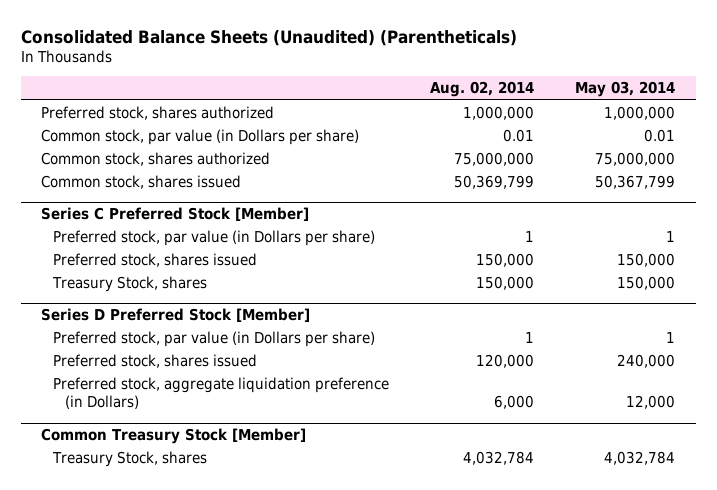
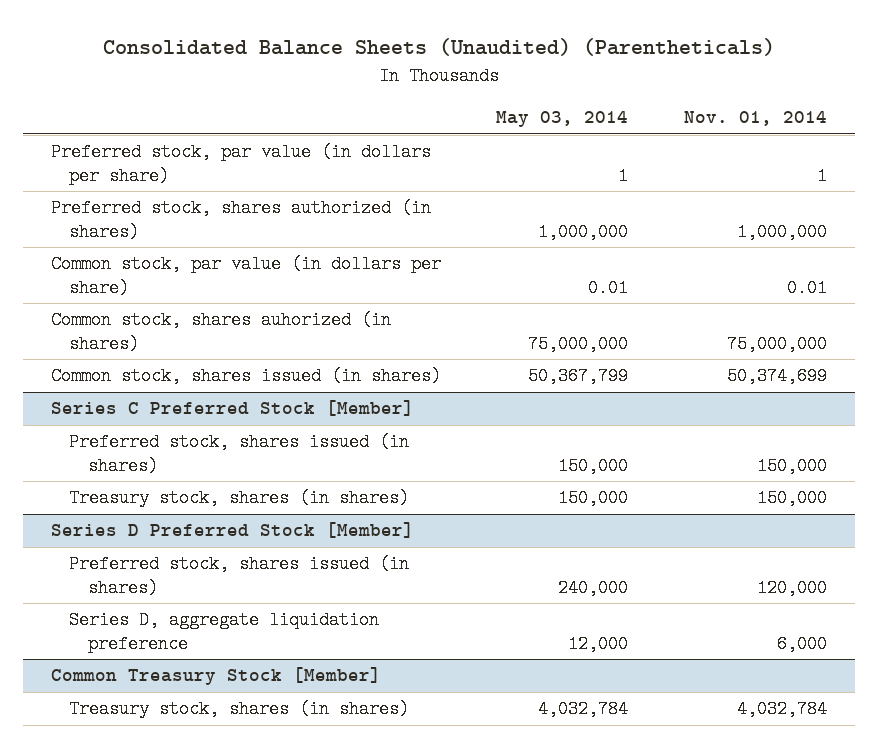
[430,81,535,98] Aug. 02, 2014 -> none
none -> [683,111,827,127] Nov. 01, 2014
none -> [50,143,431,185] Preferred stock, par value (in dollars per share)
[41,105,275,120] Preferred stock, shares authorized -> [50,199,431,241] Preferred stock, shares authorized (in shares)
[41,128,360,145] Common stock, par value (in Dollars per share) -> [50,255,441,297] Common stock, par value (in dollars per share)
[41,151,271,166] Common stock, shares authorized -> [50,311,391,353] Common stock, shares auhorized (in shares)
[41,174,242,189] Common stock, shares issued -> [50,367,441,386] Common stock, shares issued (in shares)
[53,229,376,246] Preferred stock, par value (in Dollars per share) -> none
[53,252,258,267] Preferred stock, shares issued -> [69,433,410,475] Preferred stock, shares issued (in shares)
[52,275,208,292] Treasury Stock, shares -> [69,489,410,508] Treasury stock, shares (in shares)
[53,330,376,347] Preferred stock, par value (in Dollars per share) -> none
[53,353,258,368] Preferred stock, shares issued -> [69,555,410,597] Preferred stock, shares issued (in shares)
[53,376,390,410] Preferred stock, aggregate liquidation preference (in Dollars) -> [69,611,380,653] Series D, aggregate liquidation preference
[52,450,208,467] Treasury Stock, shares -> [69,700,410,719] Treasury stock, shares (in shares)

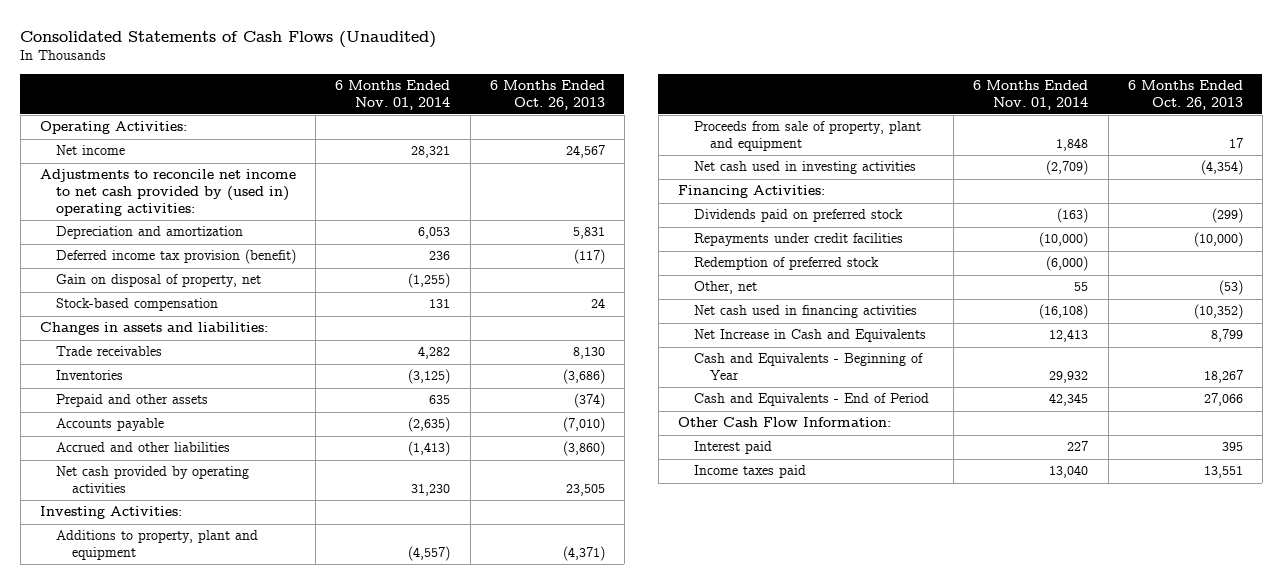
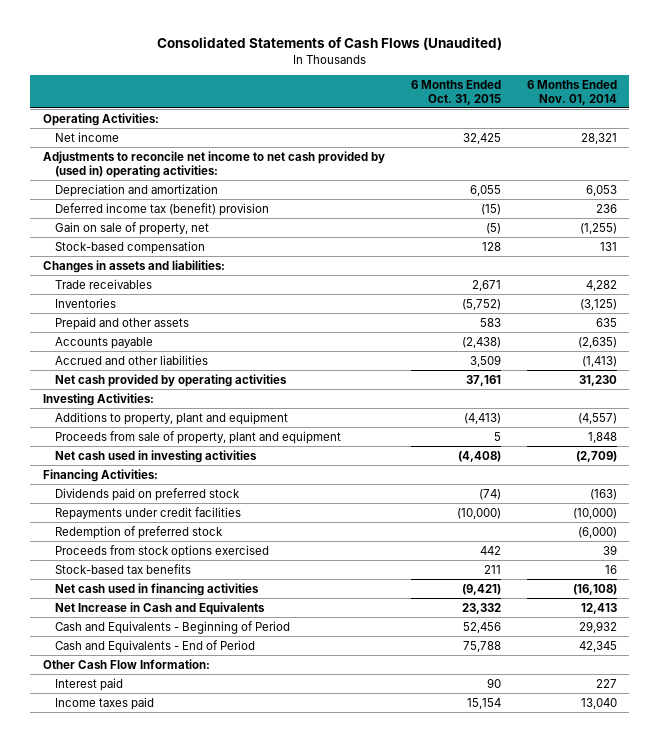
[489,80,605,110] 6 Months Ended Oct. 26, 2013 -> none
none -> [410,79,501,105] 6 Months Ended Oct. 31, 2015
[56,249,297,265] Deferred income tax provision (benefit) -> [55,202,270,216] Deferred income tax (benefit) provision
[56,274,262,288] Gain on disposal of property, net -> [55,221,210,235] Gain on sale of property, net
[694,281,758,295] Other, net -> none
none -> [55,544,270,558] Proceeds from stock options exercised
none -> [55,563,192,574] Stock-based tax benefits
[694,353,924,381] Cash and Equivalents - Beginning of Year -> [55,620,291,634] Cash and Equivalents - Beginning of Period

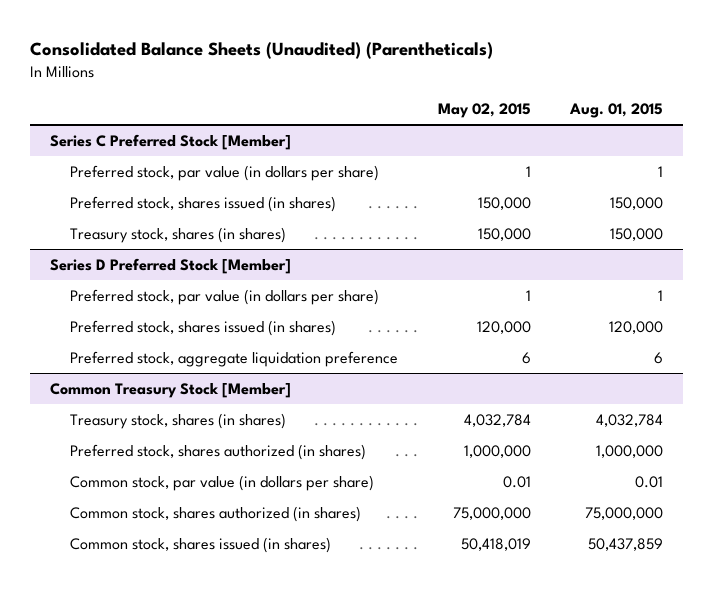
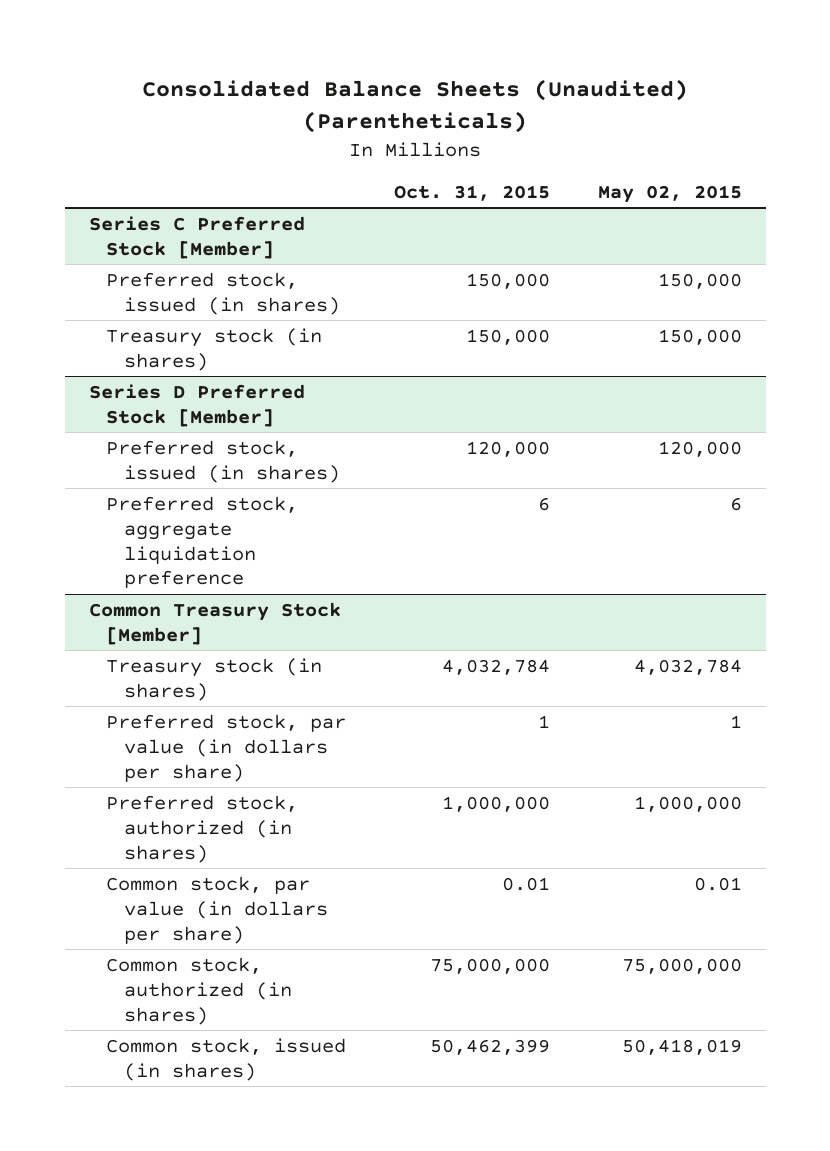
[569,102,664,118] Aug. 01, 2015 -> none
none -> [393,184,550,201] Oct. 31, 2015
[70,164,380,181] Preferred stock, par value (in dollars per share) -> none
[70,195,337,212] Preferred stock, shares issued (in shares) -> [106,271,340,315] Preferred stock, issued (in shares)
[70,226,287,243] Treasury stock, shares (in shares) -> [106,327,323,371] Treasury stock (in shares)
[70,288,380,305] Preferred stock, par value (in dollars per share) -> none
[70,319,337,336] Preferred stock, shares issued (in shares) -> [106,439,340,483] Preferred stock, issued (in shares)
[70,412,287,429] Treasury stock, shares (in shares) -> [106,657,323,701] Treasury stock (in shares)
none -> [106,713,347,782] Preferred stock, par value (in dollars per share)
[70,443,367,460] Preferred stock, shares authorized (in shares) -> [106,794,299,863] Preferred stock, authorized (in shares)
[70,505,362,522] Common stock, shares authorized (in shares) -> [106,956,292,1025] Common stock, authorized (in shares)
[70,536,332,553] Common stock, shares issued (in shares) -> [106,1037,347,1081] Common stock, issued (in shares)

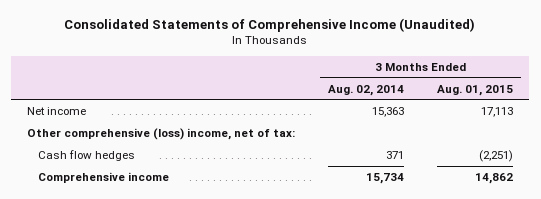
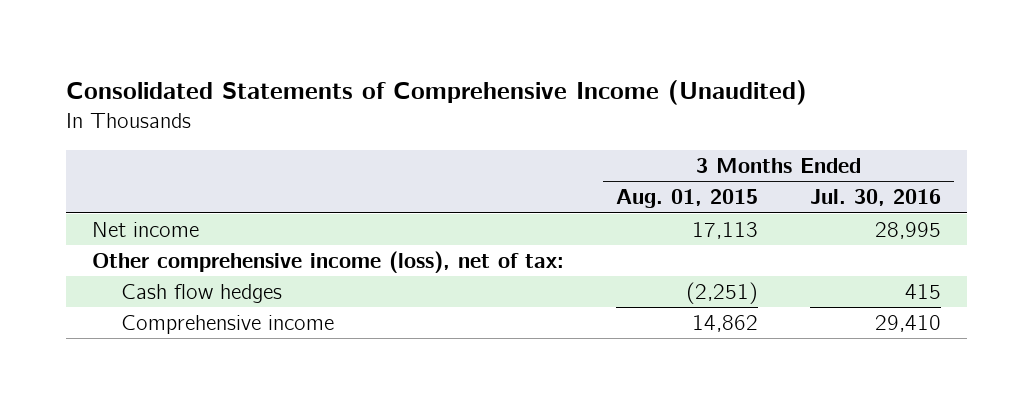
[328,84,405,96] Aug. 02, 2014 -> none
none -> [810,189,942,207] Jul. 30, 2016
[27,127,296,140] Other comprehensive (loss) income, net of tax: -> [91,251,564,274] Other comprehensive income (loss), net of tax:

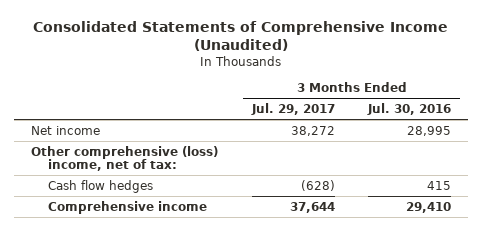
[616,189,759,209] Aug. 01, 2015 -> none
none -> [250,102,335,115] Jul. 29, 2017
[91,251,564,274] Other comprehensive income (loss), net of tax: -> [31,145,219,171] Other comprehensive (loss) income, net of tax:

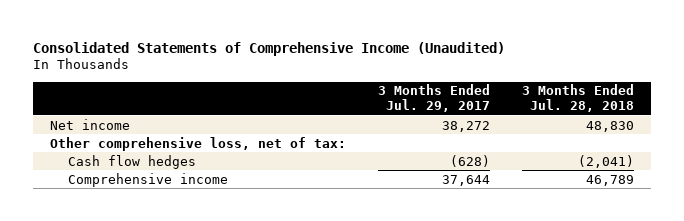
[367,102,452,115] Jul. 30, 2016 -> none
none -> [522,84,635,112] 3 Months Ended Jul. 28, 2018
[31,145,219,171] Other comprehensive (loss) income, net of tax: -> [49,136,346,151] Other comprehensive loss, net of tax:

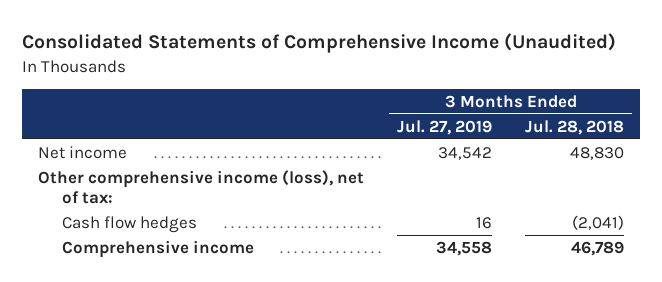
[378,84,491,112] 3 Months Ended Jul. 29, 2017 -> none
none -> [397,119,493,135] Jul. 27, 2019
[49,136,346,151] Other comprehensive loss, net of tax: -> [38,169,365,205] Other comprehensive income (loss), net of tax:

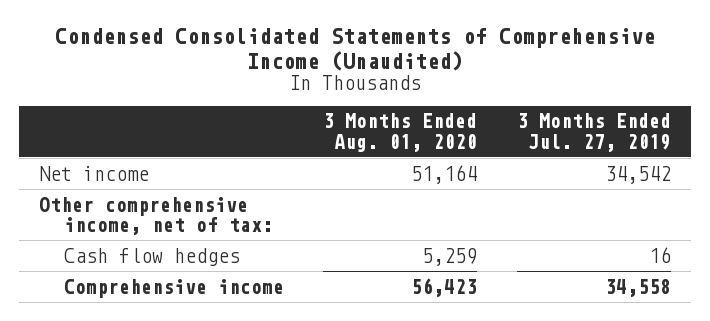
[21,33,616,54] Consolidated Statements of Comprehensive Income (Unaudited) -> [54,27,655,71] Condensed Consolidated Statements of Comprehensive Income (Unaudited)
[525,119,625,135] Jul. 28, 2018 -> none
none -> [323,113,478,152] 3 Months Ended Aug. 01, 2020
[38,169,365,205] Other comprehensive income (loss), net of tax: -> [39,196,273,235] Other comprehensive income, net of tax:

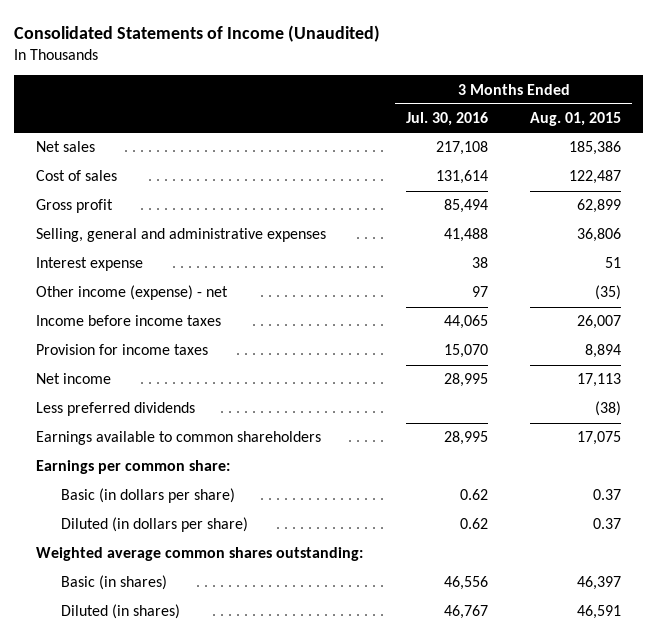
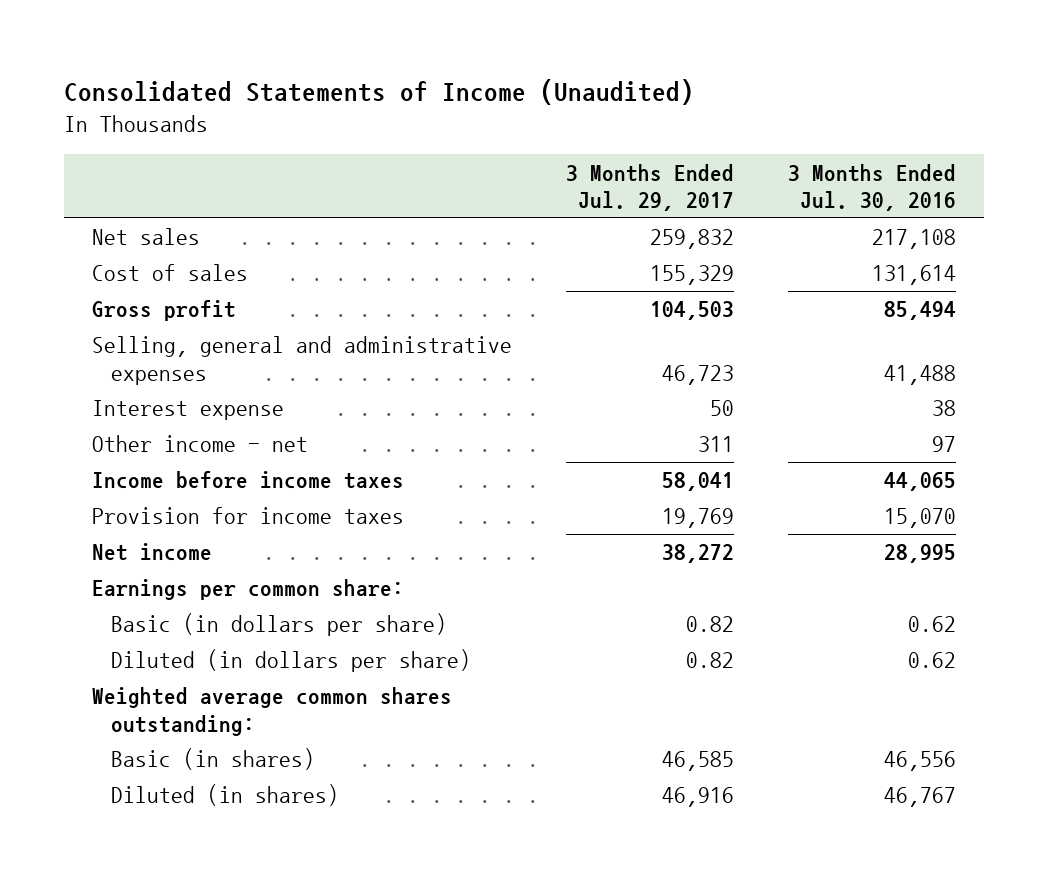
[530,112,622,127] Aug. 01, 2015 -> none
none -> [566,163,735,212] 3 Months Ended Jul. 29, 2017
[35,285,228,301] Other income (expense) - net -> [91,435,308,453] Other income - net
[35,402,195,417] Less preferred dividends -> none
[35,431,321,446] Earnings available to common shareholders -> none

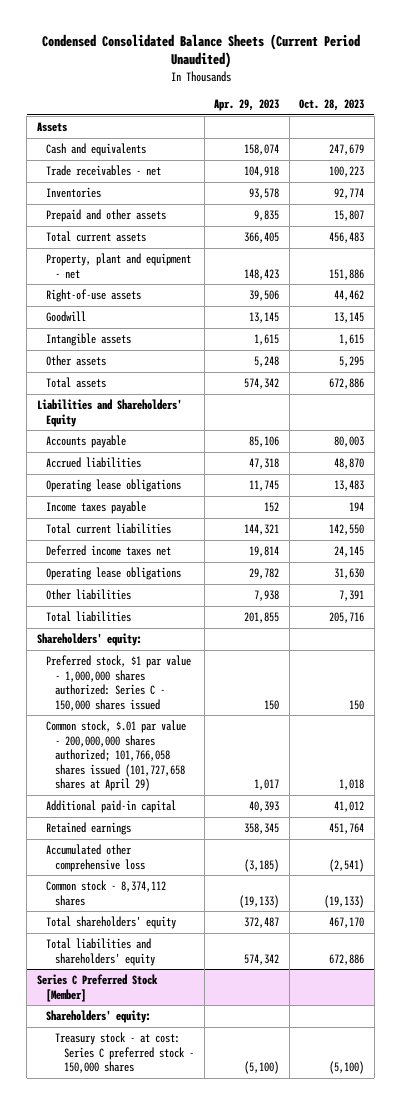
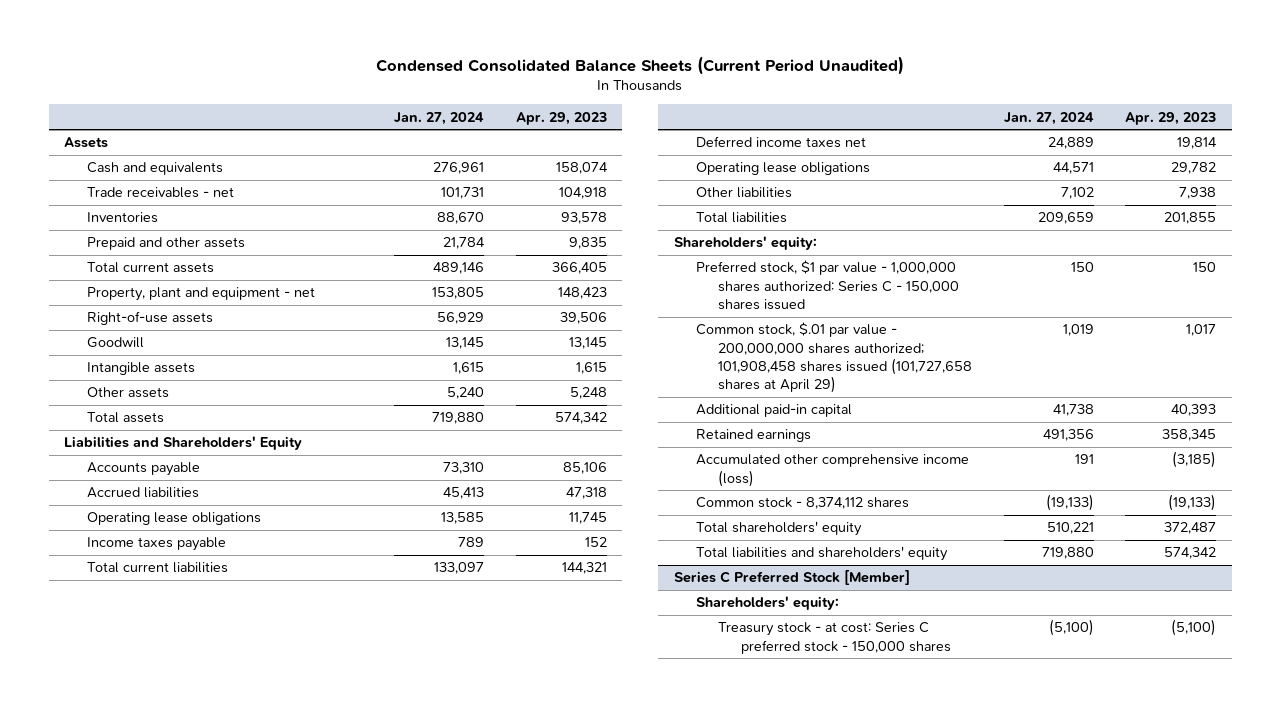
[299,99,365,112] Oct. 28, 2023 -> none
none -> [394,111,485,125] Jan. 27, 2024
[45,720,186,792] Common stock, $.01 par value - 200,000,000 shares authorized; 101,766,058 shares issued (101,727,658 shares at April 29) -> [696,322,973,394] Common stock, $.01 par value - 200,000,000 shares authorized; 101,908,458 shares issued (101,727,658 shares at April 29)
[45,844,145,872] Accumulated other comprehensive loss -> [696,454,970,487] Accumulated other comprehensive income (loss)

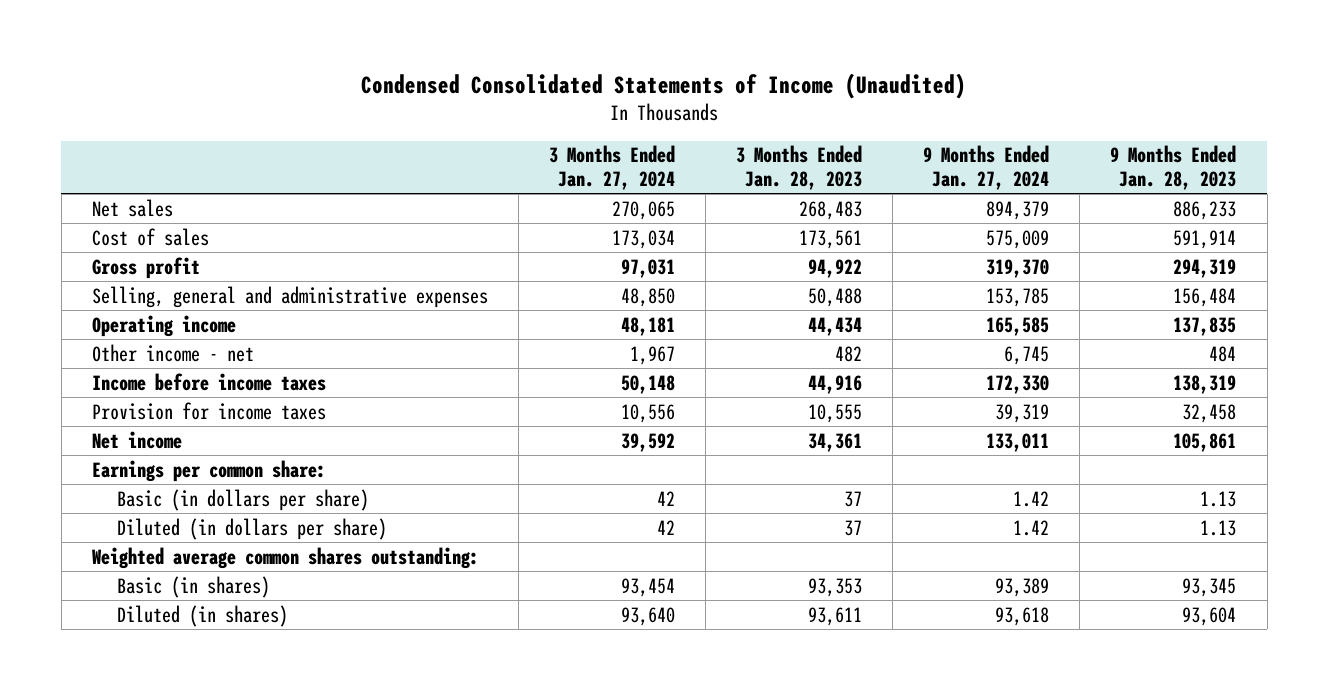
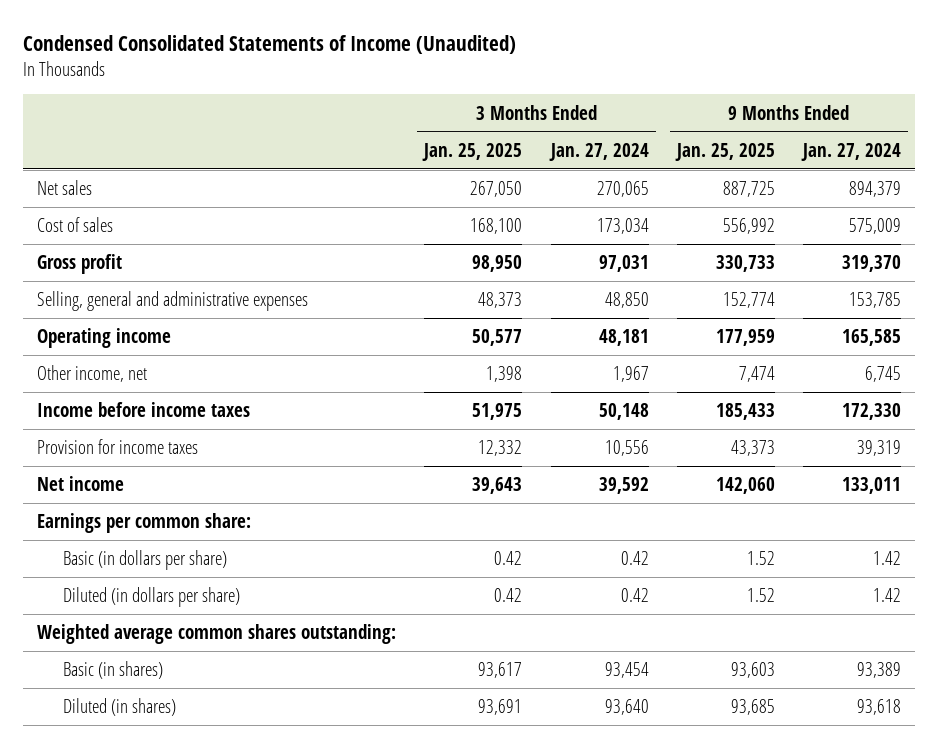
[736,145,863,191] 3 Months Ended Jan. 28, 2023 -> none
[1110,145,1237,191] 9 Months Ended Jan. 28, 2023 -> none
none -> [422,142,523,161] Jan. 25, 2025
none -> [674,142,775,161] Jan. 25, 2025
[91,343,254,362] Other income - net -> [37,365,148,383] Other income, net
[656,490,675,506] 42 -> [620,551,649,566] 0.42
[656,519,675,535] 42 -> [620,588,649,603] 0.42

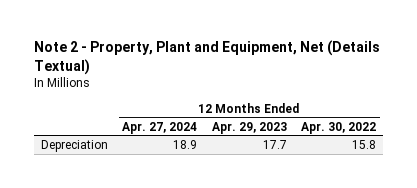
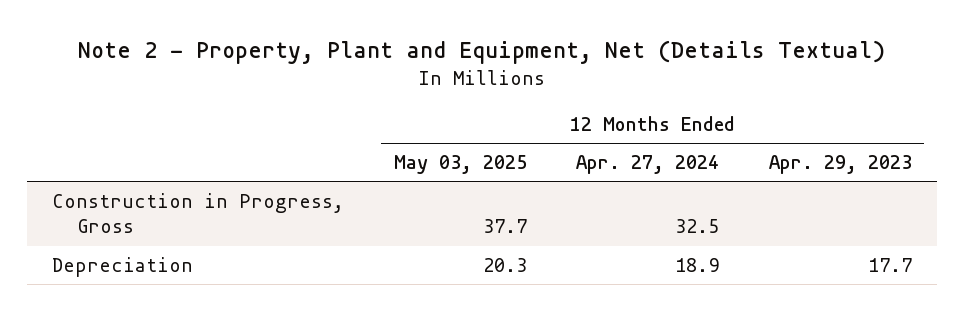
[301,121,377,134] Apr. 30, 2022 -> none
none -> [393,155,527,175] May 03, 2025
none -> [52,192,345,234] Construction in Progress, Gross

